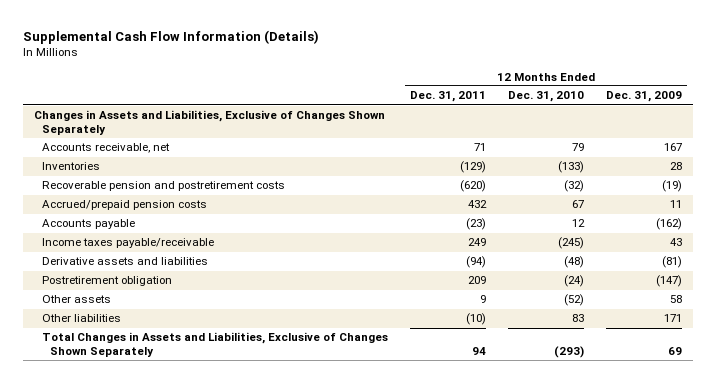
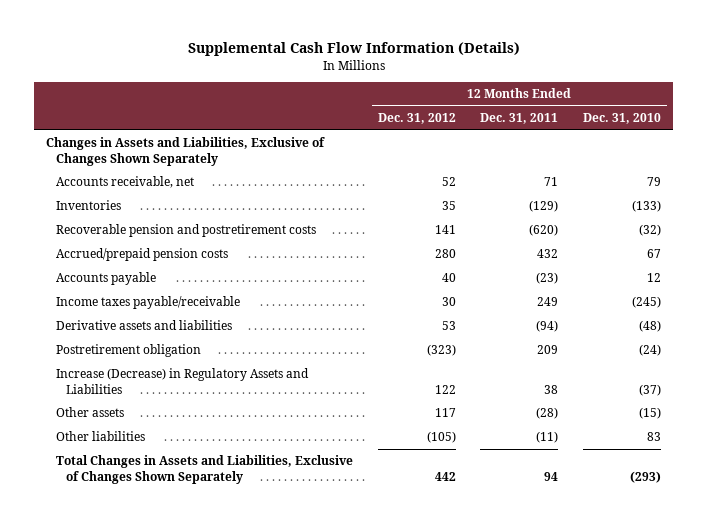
[605,91,682,103] Dec. 31, 2009 -> none
none -> [377,113,456,125] Dec. 31, 2012
none -> [56,368,310,394] Increase (Decrease) in Regulatory Assets and Liabilities
[480,295,487,304] 9 -> [536,407,559,420] (28)
[563,294,584,307] (52) -> [639,407,662,420] (15)
[466,313,487,326] (10) -> [536,431,559,444] (11)

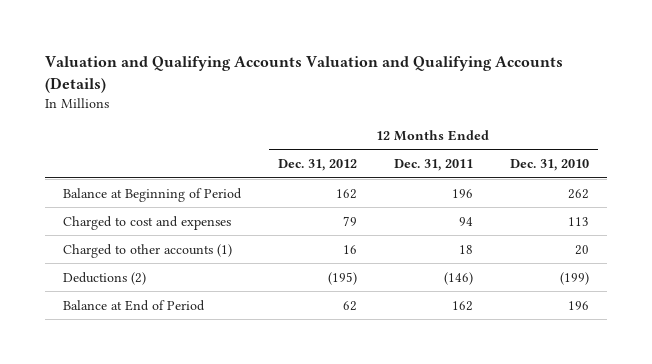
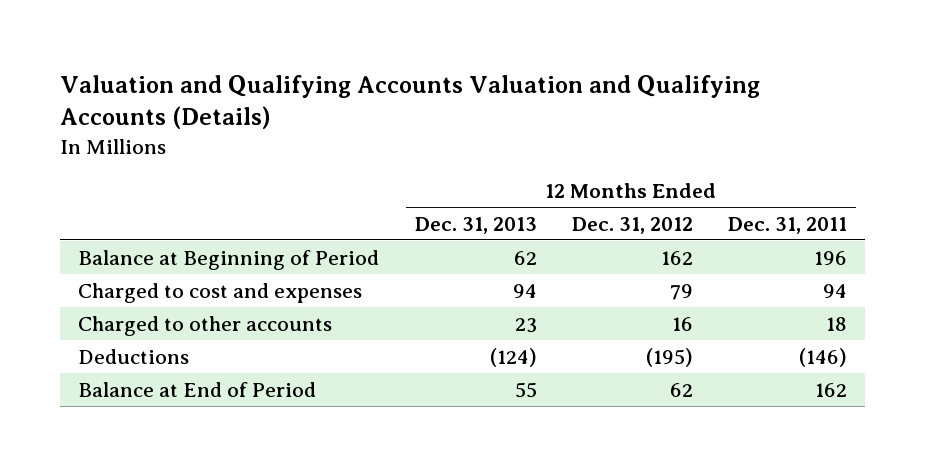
[509,159,589,172] Dec. 31, 2010 -> none
none -> [414,216,537,234] Dec. 31, 2013
[63,243,233,258] Charged to other accounts (1) -> [78,315,333,336] Charged to other accounts
[63,271,147,285] Deductions (2) -> [78,348,190,364] Deductions

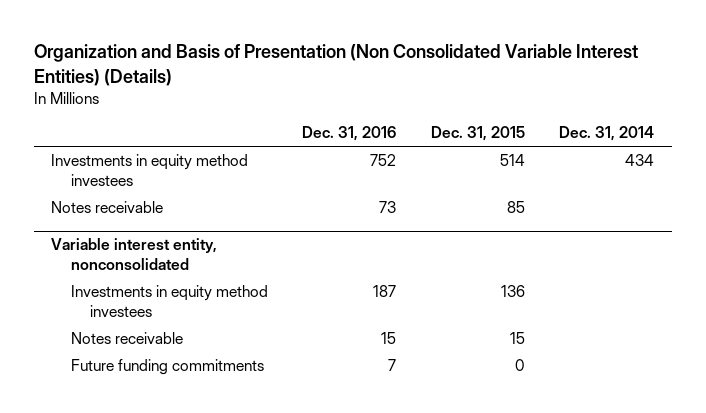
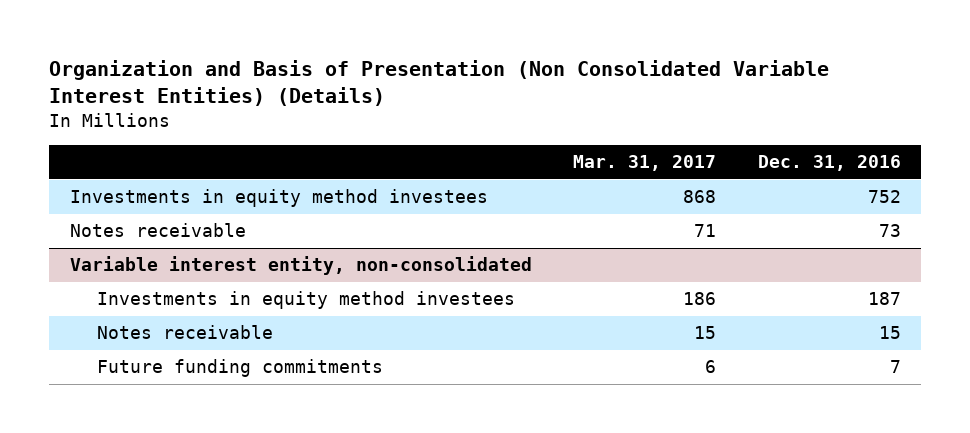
[430,126,525,142] Dec. 31, 2015 -> none
[559,126,655,142] Dec. 31, 2014 -> none
none -> [573,155,717,172] Mar. 31, 2017
[51,238,218,271] Variable interest entity, nonconsolidated -> [69,256,532,276] Variable interest entity, non-consolidated

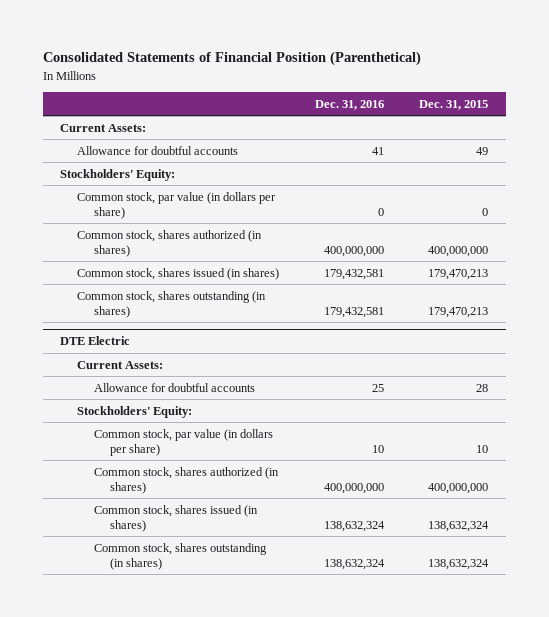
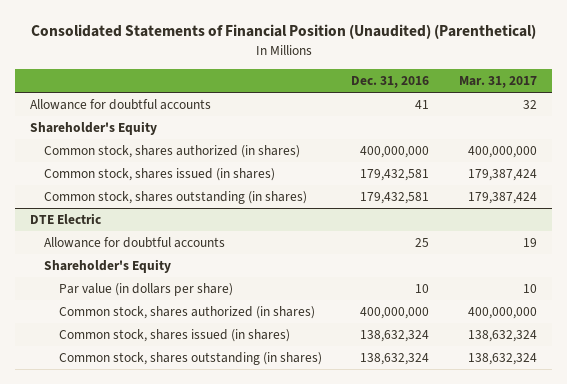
[42,51,421,67] Consolidated Statements of Financial Position (Parenthetical) -> [30,24,536,40] Consolidated Statements of Financial Position (Unaudited) (Parenthetical)
[419,99,489,110] Dec. 31, 2015 -> none
none -> [459,75,538,88] Mar. 31, 2017
[60,123,147,132] Current Assets: -> none
[77,191,277,220] Common stock, par value (in dollars per share) -> none
[60,168,176,181] Stockholders' Equity: -> [30,121,158,136] Shareholder's Equity
[77,360,164,369] Current Assets: -> none
[77,405,193,418] Stockholders' Equity: -> [44,259,172,274] Shareholder's Equity
[93,428,273,457] Common stock, par value (in dollars per share) -> [58,283,233,297] Par value (in dollars per share)

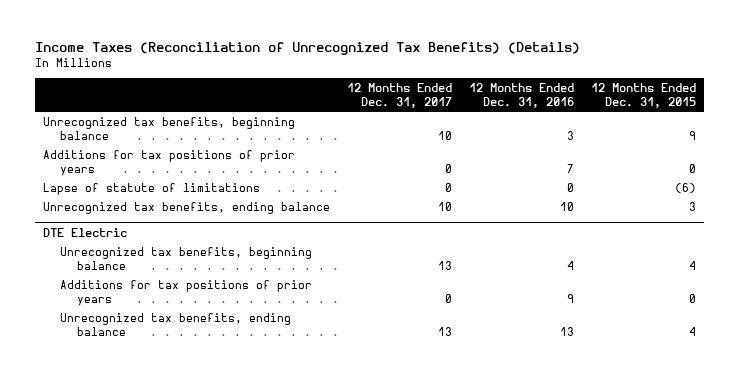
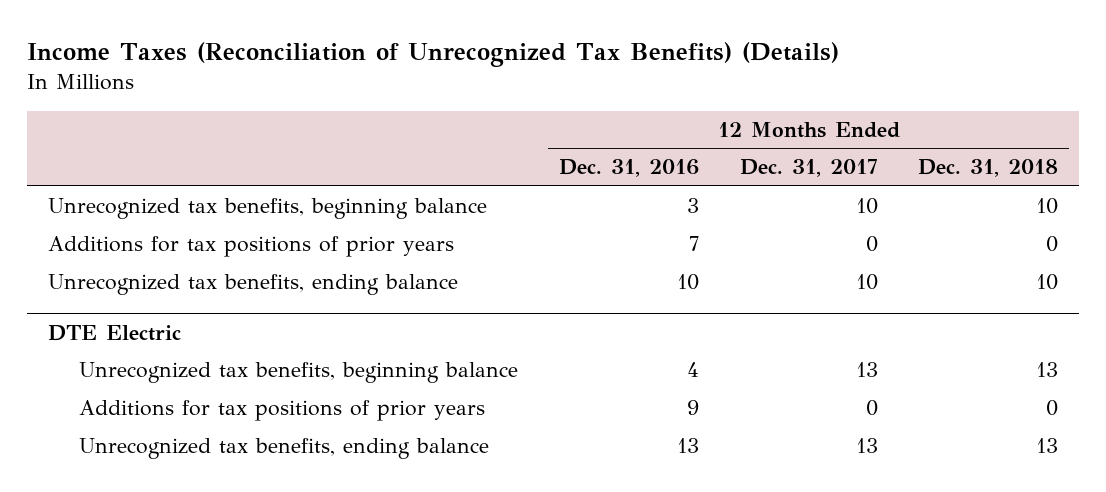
[591,82,697,108] 12 Months Ended Dec. 31, 2015 -> none
none -> [918,159,1059,178] Dec. 31, 2018
[43,182,261,195] Lapse of statute of limitations -> none

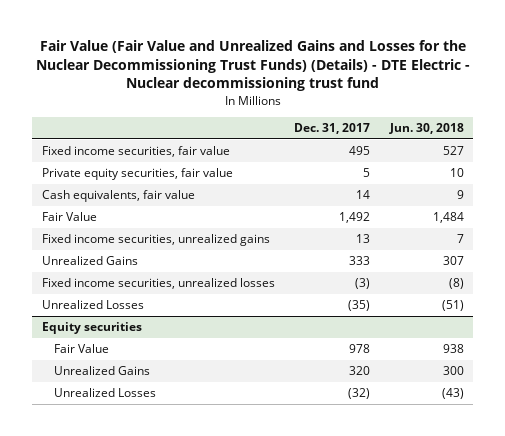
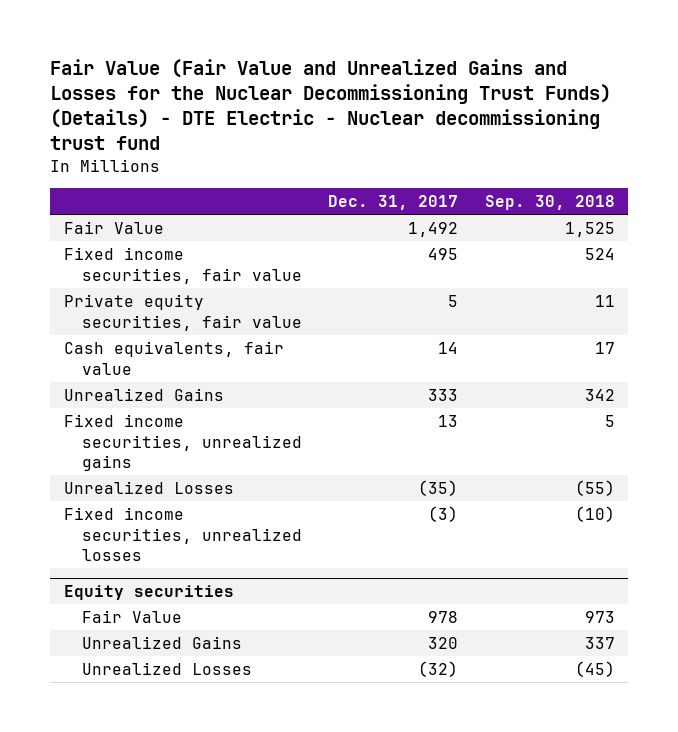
[388,123,464,135] Jun. 30, 2018 -> none
none -> [484,195,615,211] Sep. 30, 2018
[41,212,97,222] Fair Value -> [63,220,164,234] Fair Value
[41,234,270,247] Fixed income securities, unrealized gains -> [63,413,302,472] Fixed income securities, unrealized gains
[41,278,275,290] Fixed income securities, unrealized losses -> [63,506,302,562] Fixed income securities, unrealized losses

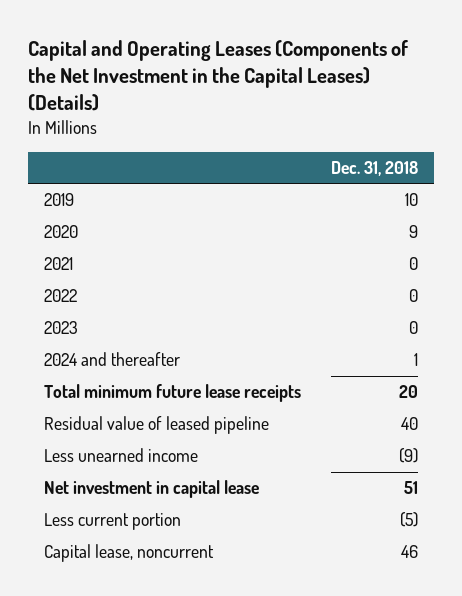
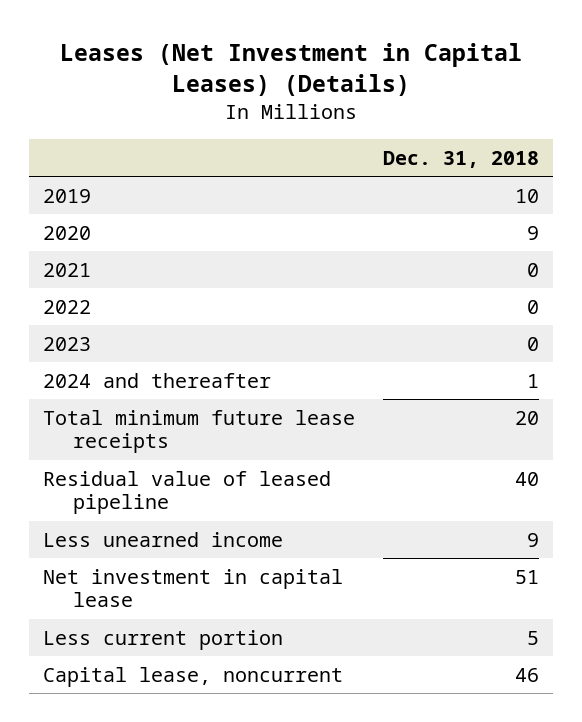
[28,39,409,112] Capital and Operating Leases (Components of the Net Investment in the Capital Leases) (Details) -> [60,42,523,96] Leases (Net Investment in Capital Leases) (Details)
[399,448,419,464] (9) -> [527,532,540,547] 9
[400,512,419,528] (5) -> [527,630,540,645] 5

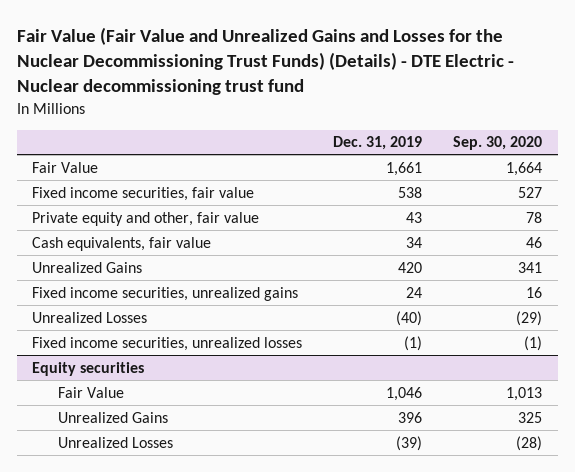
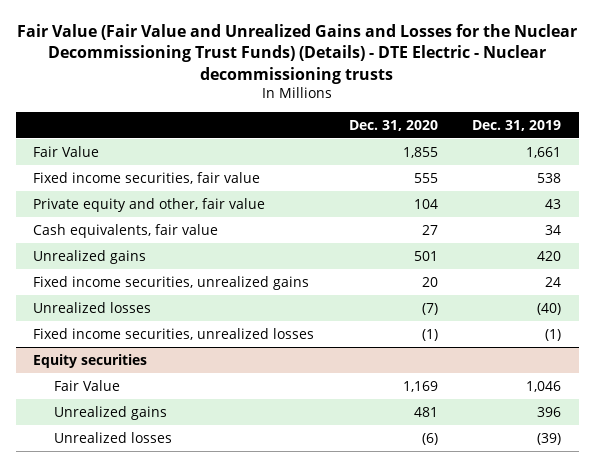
[16,26,514,95] Fair Value (Fair Value and Unrealized Gains and Losses for the Nuclear Decommissioning Trust Funds) (Details) - DTE Electric - Nuclear decommissioning trust fund -> [17,24,578,84] Fair Value (Fair Value and Unrealized Gains and Losses for the Nuclear Decommissioning Trust Funds) (Details) - DTE Electric - Nuclear decommissioning trusts
[453,136,543,151] Sep. 30, 2020 -> none
none -> [348,119,438,131] Dec. 31, 2020
[32,261,143,273] Unrealized Gains -> [33,249,147,264] Unrealized gains
[32,311,148,323] Unrealized Losses -> [33,301,152,313] Unrealized losses
[58,411,169,423] Unrealized Gains -> [53,405,167,420] Unrealized gains
[58,436,174,448] Unrealized Losses -> [53,431,172,443] Unrealized losses

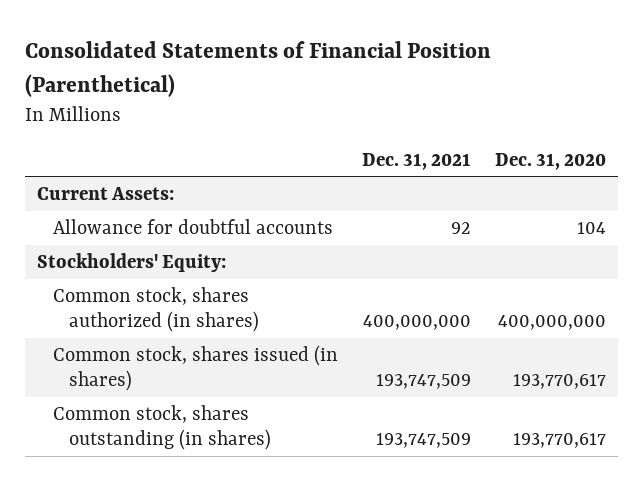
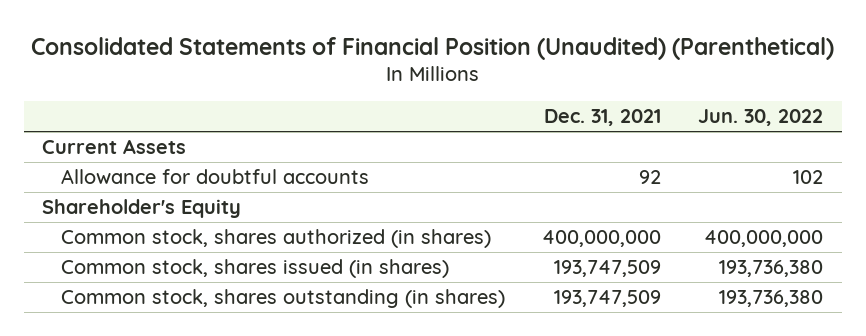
[24,41,491,97] Consolidated Statements of Financial Position (Parenthetical) -> [30,36,834,60] Consolidated Statements of Financial Position (Unaudited) (Parenthetical)
[495,152,607,170] Dec. 31, 2020 -> none
none -> [698,109,824,127] Jun. 30, 2022
[36,187,174,201] Current Assets: -> [42,139,187,155] Current Assets
[36,253,226,273] Stockholders' Equity: -> [42,199,242,219] Shareholder's Equity

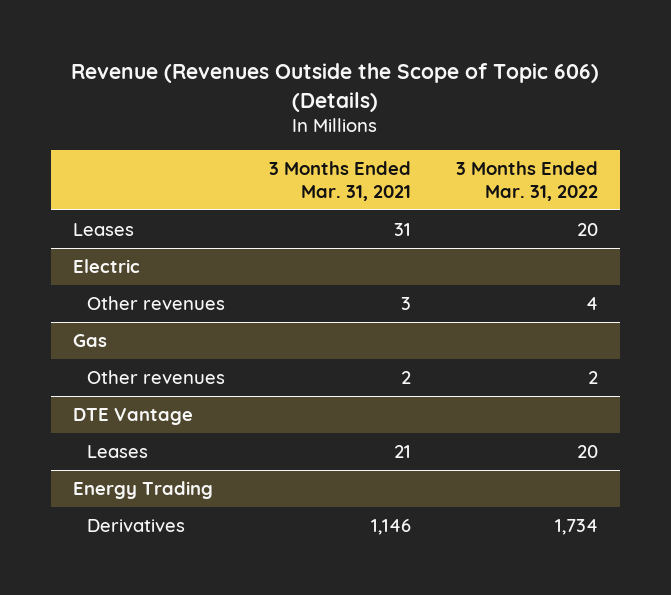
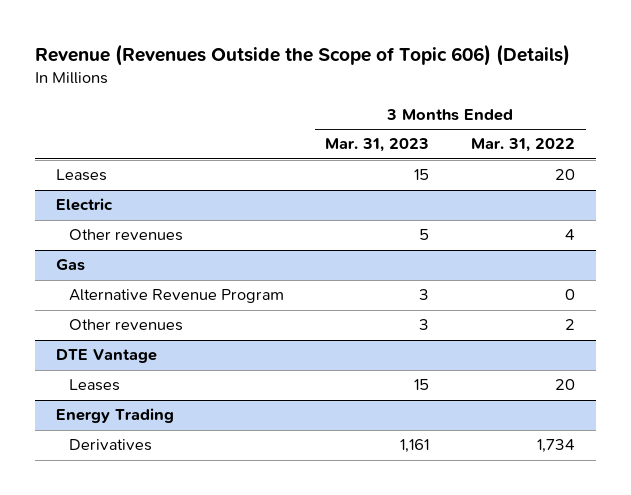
[269,161,412,201] 3 Months Ended Mar. 31, 2021 -> none
none -> [325,138,430,153] Mar. 31, 2023
none -> [68,289,284,304] Alternative Revenue Program

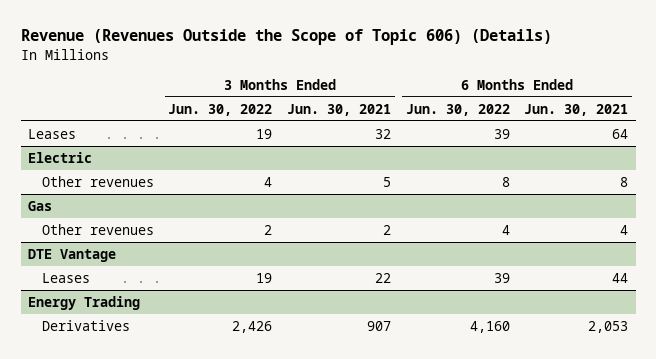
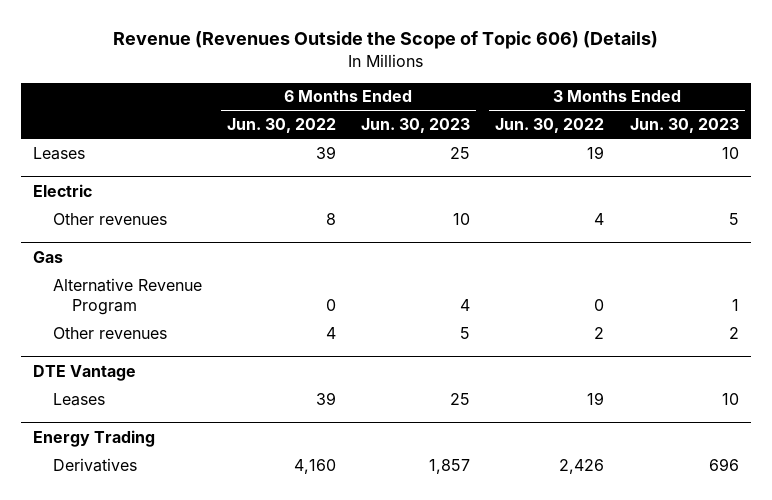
[286,103,391,116] Jun. 30, 2021 -> none
[524,103,629,116] Jun. 30, 2021 -> none
none -> [361,118,471,134] Jun. 30, 2023
none -> [629,118,739,134] Jun. 30, 2023
none -> [52,277,202,315] Alternative Revenue Program

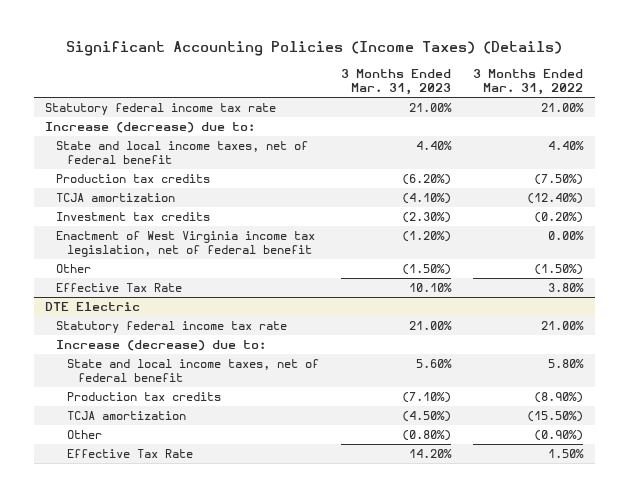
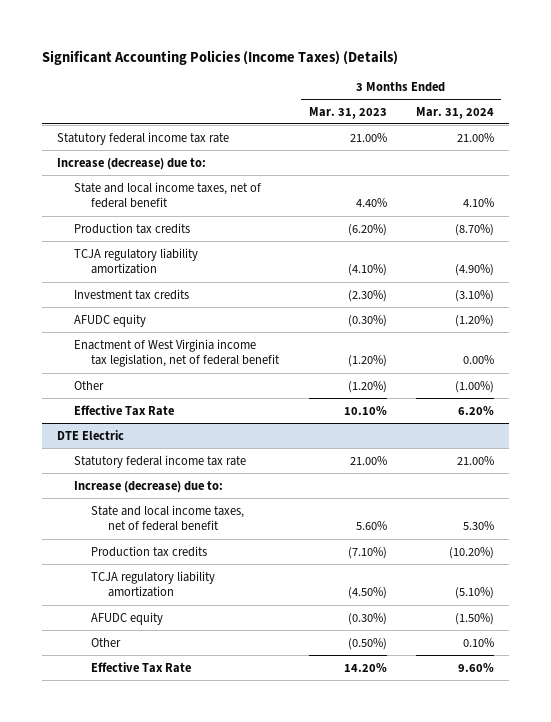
[473,69,584,96] 3 Months Ended Mar. 31, 2022 -> none
none -> [415,106,494,119] Mar. 31, 2024
[55,192,175,202] TCJA amortization -> [74,247,199,275] TCJA regulatory liability amortization
none -> [74,313,147,327] AFUDC equity
[402,263,452,275] (1.50%) -> [347,380,387,393] (1.20%)
[66,410,186,420] TCJA amortization -> [91,570,216,598] TCJA regulatory liability amortization
none -> [91,611,164,625] AFUDC equity
[402,429,452,441] (0.80%) -> [347,637,387,650] (0.50%)

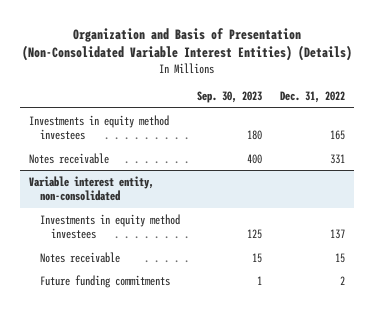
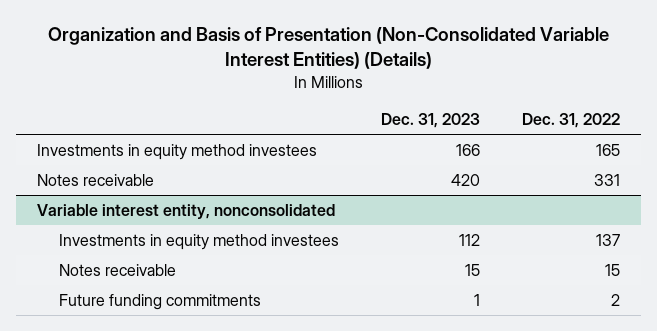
[197,91,263,104] Sep. 30, 2023 -> none
none -> [381,113,481,129] Dec. 31, 2023
[28,175,154,202] Variable interest entity, non-consolidated -> [37,203,336,219] Variable interest entity, nonconsolidated

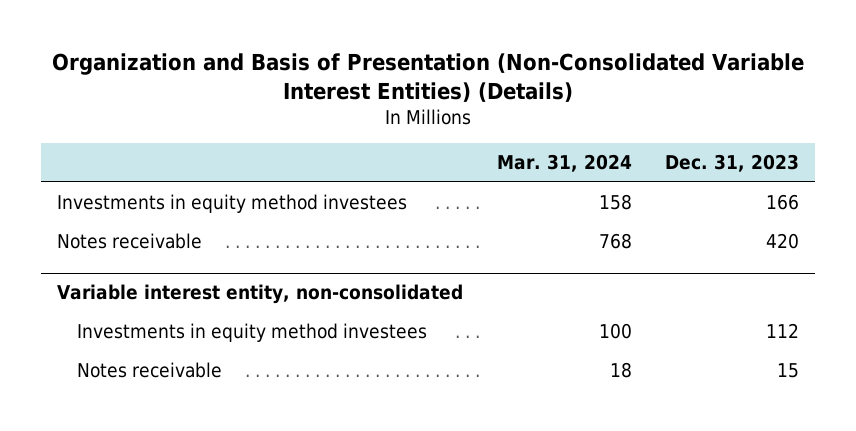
[522,113,621,129] Dec. 31, 2022 -> none
none -> [496,154,632,173] Mar. 31, 2024
[37,203,336,219] Variable interest entity, nonconsolidated -> [57,284,464,305] Variable interest entity, non-consolidated
[59,293,262,310] Future funding commitments -> none

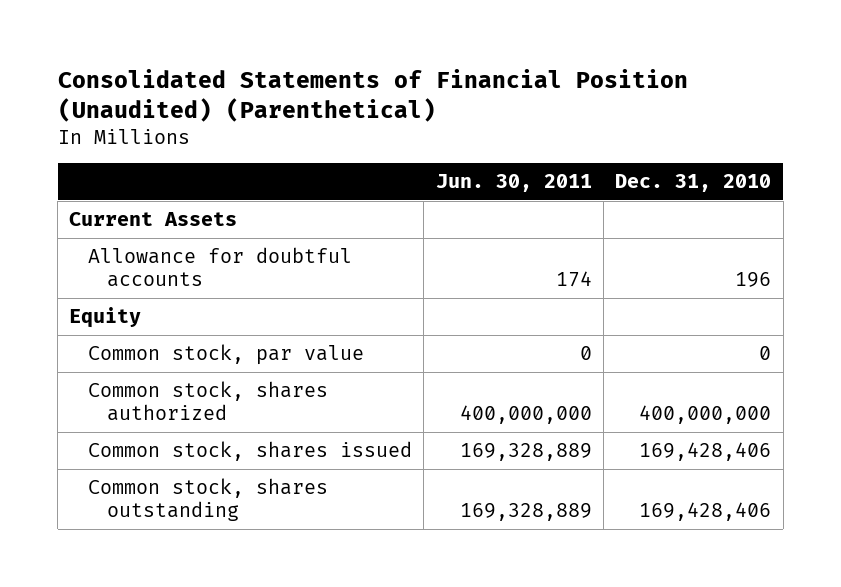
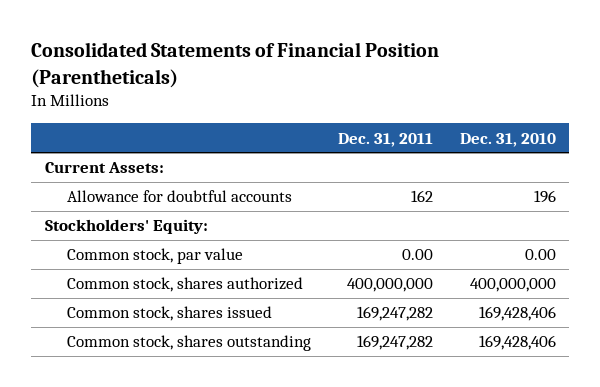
[57,68,688,122] Consolidated Statements of Financial Position (Unaudited) (Parenthetical) -> [31,42,440,88] Consolidated Statements of Financial Position (Parentheticals)
[435,174,592,193] Jun. 30, 2011 -> none
none -> [337,132,433,147] Dec. 31, 2011
[69,212,238,227] Current Assets -> [44,162,164,174] Current Assets:
[69,307,142,329] Equity -> [44,219,208,235] Stockholders' Equity:
[759,346,772,361] 0 -> [524,249,556,261] 0.00

